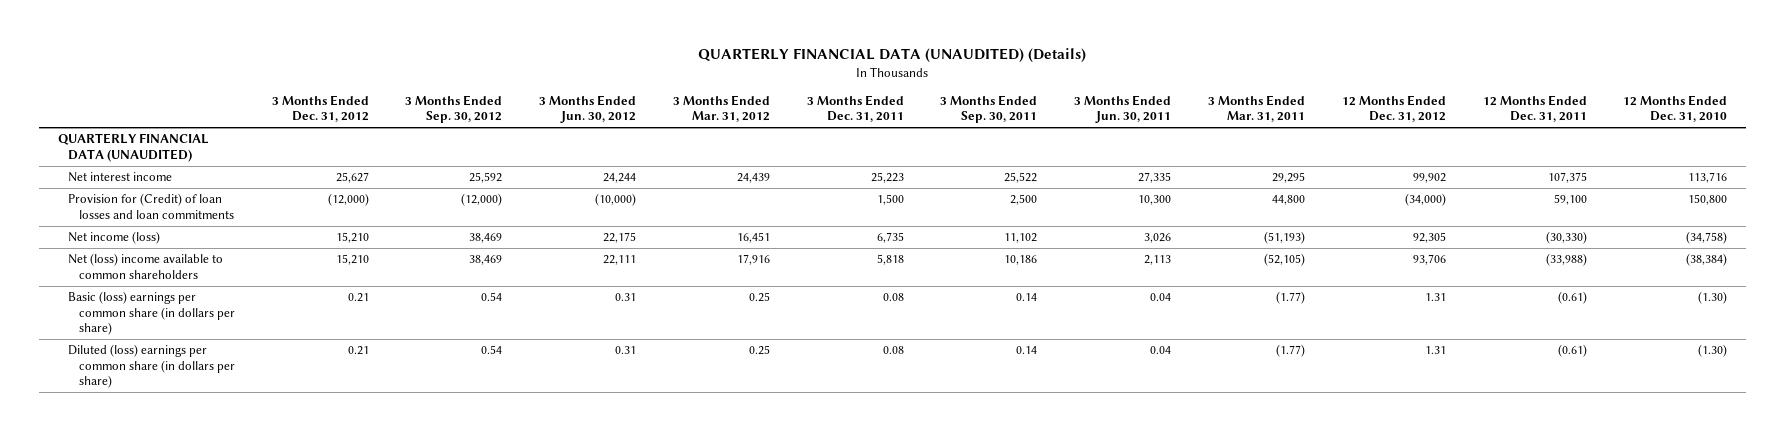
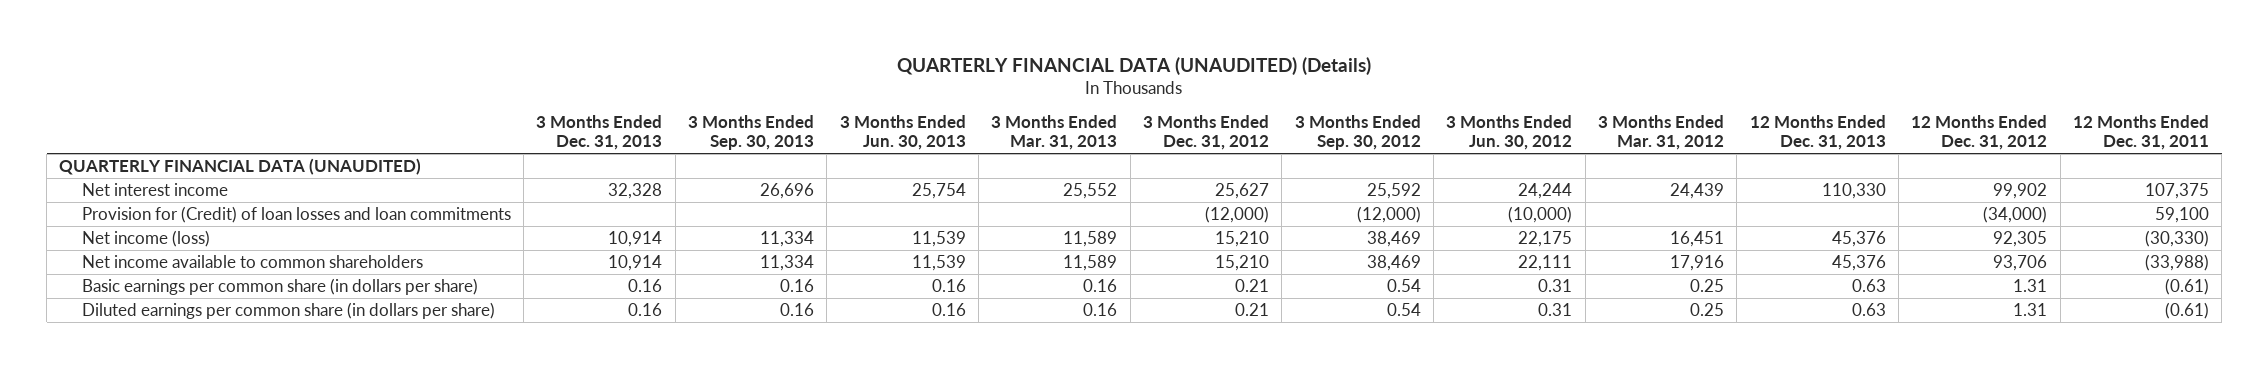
[806,94,904,123] 3 Months Ended Dec. 31, 2011 -> none
[940,94,1038,124] 3 Months Ended Sep. 30, 2011 -> none
[1074,94,1172,124] 3 Months Ended Jun. 30, 2011 -> none
[1208,94,1306,123] 3 Months Ended Mar. 31, 2011 -> none
[1623,94,1728,123] 12 Months Ended Dec. 31, 2010 -> none
none -> [536,115,663,151] 3 Months Ended Dec. 31, 2013
none -> [688,115,815,151] 3 Months Ended Sep. 30, 2013
none -> [839,115,966,151] 3 Months Ended Jun. 30, 2013
none -> [991,115,1118,151] 3 Months Ended Mar. 31, 2013
none -> [1749,115,1886,151] 12 Months Ended Dec. 31, 2013
[68,253,224,279] Net (loss) income available to common shareholders -> [81,254,423,268] Net income available to common shareholders
[68,291,235,336] Basic (loss) earnings per common share (in dollars per share) -> [81,277,478,295] Basic earnings per common share (in dollars per share)
[68,344,235,389] Diluted (loss) earnings per common share (in dollars per share) -> [81,301,495,319] Diluted earnings per common share (in dollars per share)

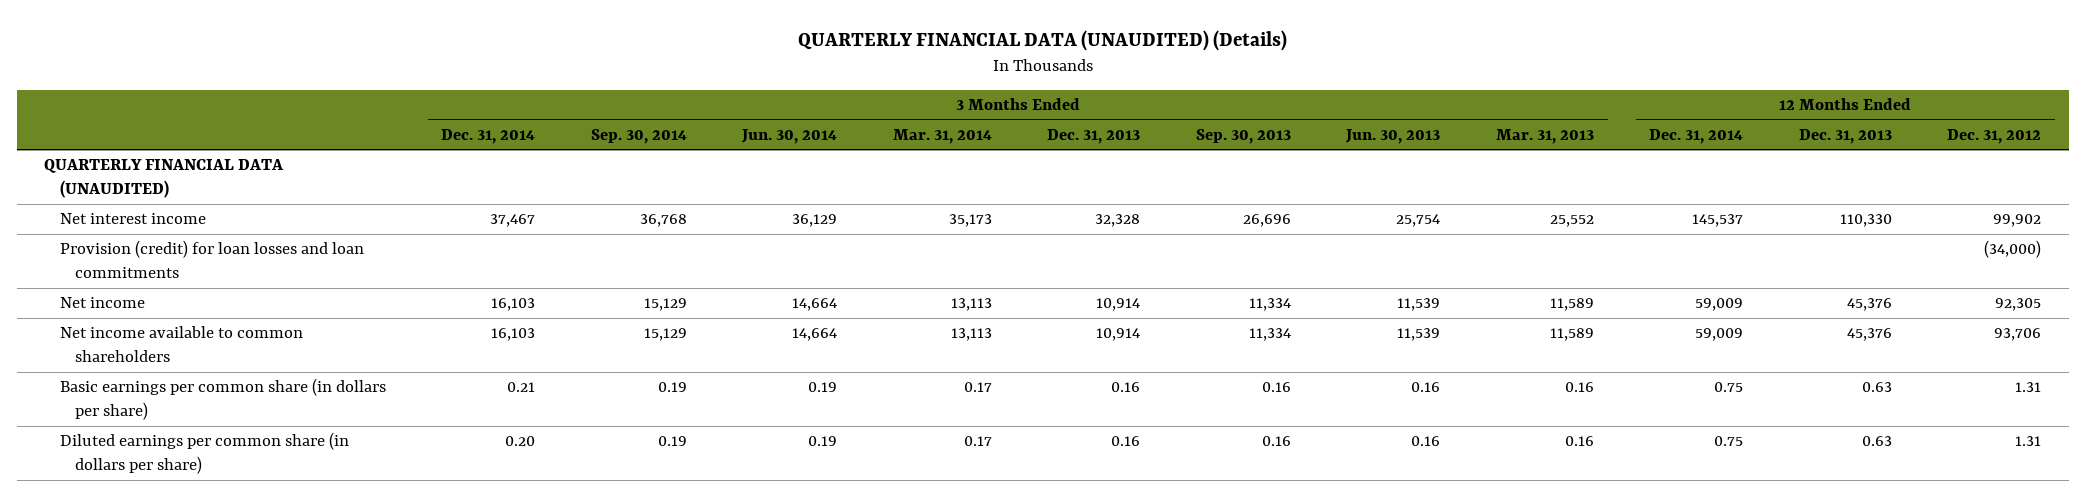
[1142,115,1269,151] 3 Months Ended Dec. 31, 2012 -> none
[1294,115,1421,151] 3 Months Ended Sep. 30, 2012 -> none
[1446,115,1573,151] 3 Months Ended Jun. 30, 2012 -> none
[1597,115,1724,151] 3 Months Ended Mar. 31, 2012 -> none
[2072,115,2209,151] 12 Months Ended Dec. 31, 2011 -> none
none -> [441,128,536,144] Dec. 31, 2014
none -> [590,128,687,144] Sep. 30, 2014
none -> [741,128,838,144] Jun. 30, 2014
none -> [892,128,992,144] Mar. 31, 2014
none -> [1649,128,1744,144] Dec. 31, 2014
[81,205,511,223] Provision for (Credit) of loan losses and loan commitments -> [59,240,364,279] Provision (credit) for loan losses and loan commitments
[81,229,210,247] Net income (loss) -> [59,297,145,309] Net income

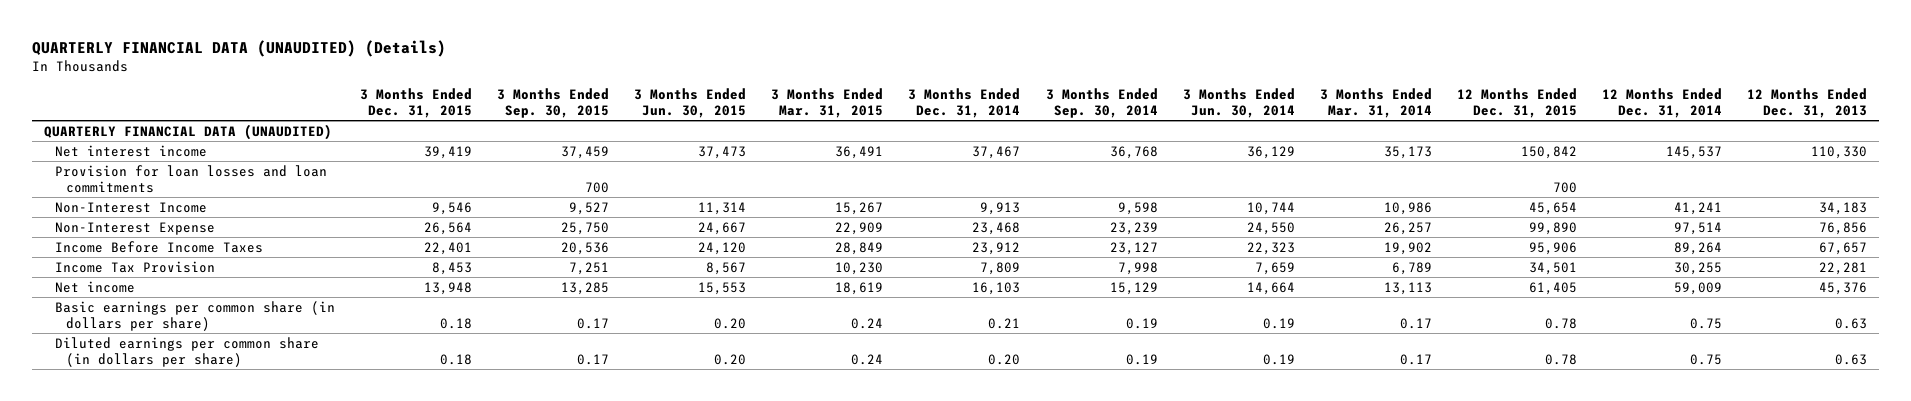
[1047,128,1141,144] Dec. 31, 2013 -> none
[1195,128,1291,144] Sep. 30, 2013 -> none
[1345,128,1441,144] Jun. 30, 2013 -> none
[1495,128,1594,144] Mar. 31, 2013 -> none
[1947,128,2042,144] Dec. 31, 2012 -> none
none -> [360,87,473,118] 3 Months Ended Dec. 31, 2015
none -> [497,87,610,118] 3 Months Ended Sep. 30, 2015
none -> [634,87,747,118] 3 Months Ended Jun. 30, 2015
none -> [771,87,884,118] 3 Months Ended Mar. 31, 2015
none -> [1456,87,1577,118] 12 Months Ended Dec. 31, 2015
[59,240,364,279] Provision (credit) for loan losses and loan commitments -> [55,164,328,193] Provision for loan losses and loan commitments
none -> [55,201,208,213] Non-Interest Income
none -> [55,221,216,235] Non-Interest Expense
none -> [55,240,264,253] Income Before Income Taxes
none -> [55,260,216,273] Income Tax Provision
[59,326,303,363] Net income available to common shareholders -> none

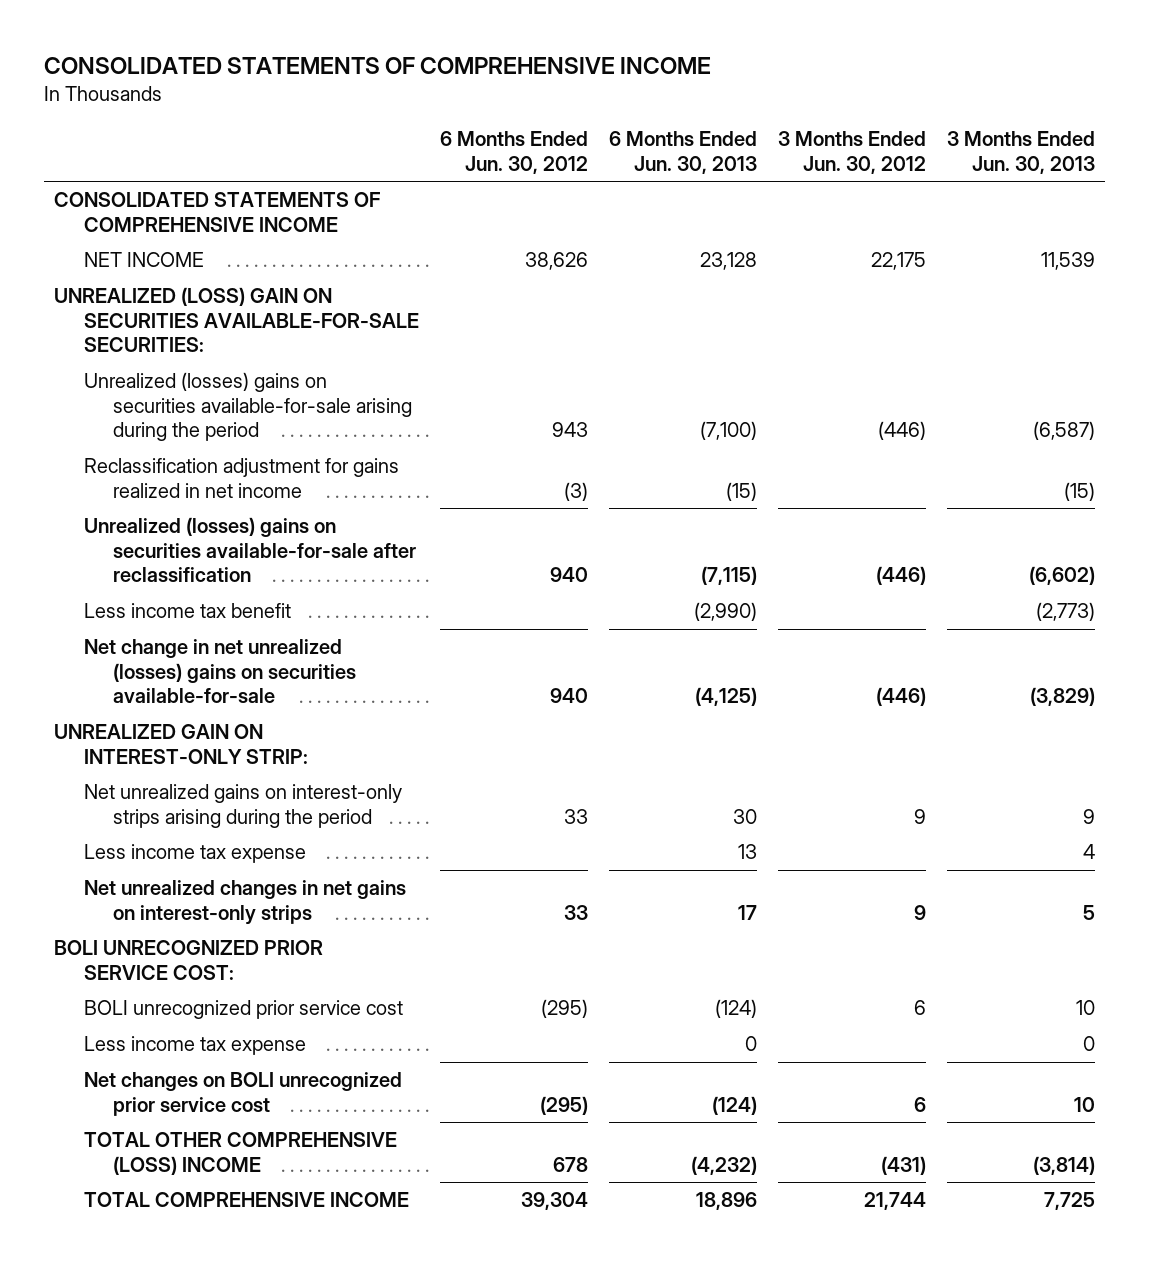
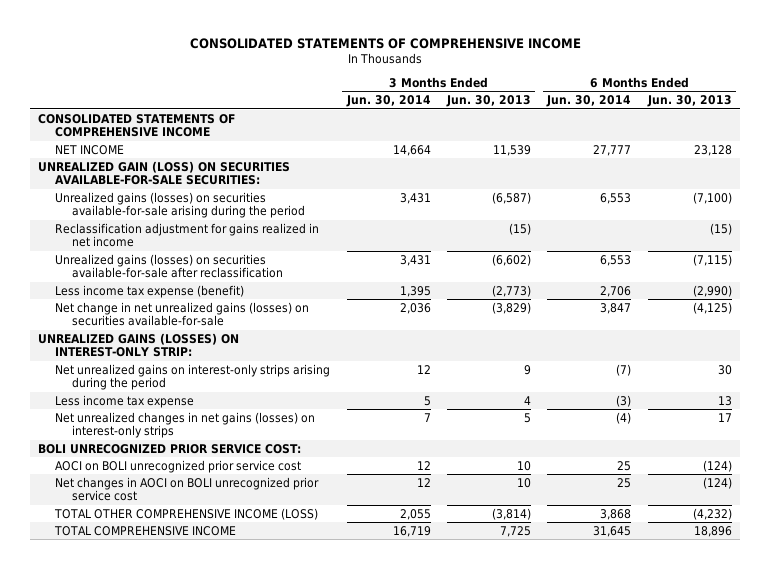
[439,131,588,174] 6 Months Ended Jun. 30, 2012 -> none
[777,131,926,174] 3 Months Ended Jun. 30, 2012 -> none
none -> [345,95,431,108] Jun. 30, 2014
none -> [546,95,632,108] Jun. 30, 2014
[54,287,419,353] UNREALIZED (LOSS) GAIN ON SECURITIES AVAILABLE-FOR-SALE SECURITIES: -> [37,160,290,186] UNREALIZED GAIN (LOSS) ON SECURITIES AVAILABLE-FOR-SALE SECURITIES:
[83,372,412,442] Unrealized (losses) gains on securities available-for-sale arising during the period -> [55,191,306,219] Unrealized gains (losses) on securities available-for-sale arising during the period
[83,517,416,583] Unrealized (losses) gains on securities available-for-sale after reclassification -> [55,253,284,279] Unrealized gains (losses) on securities available-for-sale after reclassification
[83,603,291,619] Less income tax benefit -> [55,284,245,298] Less income tax expense (benefit)
[83,639,356,704] Net change in net unrealized (losses) gains on securities available-for-sale -> [55,301,310,327] Net change in net unrealized gains (losses) on securities available-for-sale
[54,724,308,764] UNREALIZED GAIN ON INTEREST-ONLY STRIP: -> [37,332,239,358] UNREALIZED GAINS (LOSSES) ON INTEREST-ONLY STRIP:
[83,880,406,925] Net unrealized changes in net gains on interest-only strips -> [55,411,316,439] Net unrealized changes in net gains (losses) on interest-only strips
[83,1036,306,1056] Less income tax expense -> none
[83,1000,403,1020] BOLI unrecognized prior service cost -> [55,459,302,473] AOCI on BOLI unrecognized prior service cost
[83,1072,402,1116] Net changes on BOLI unrecognized prior service cost -> [55,476,320,502] Net changes in AOCI on BOLI unrecognized prior service cost
[83,1132,397,1175] TOTAL OTHER COMPREHENSIVE (LOSS) INCOME -> [54,507,319,520] TOTAL OTHER COMPREHENSIVE INCOME (LOSS)

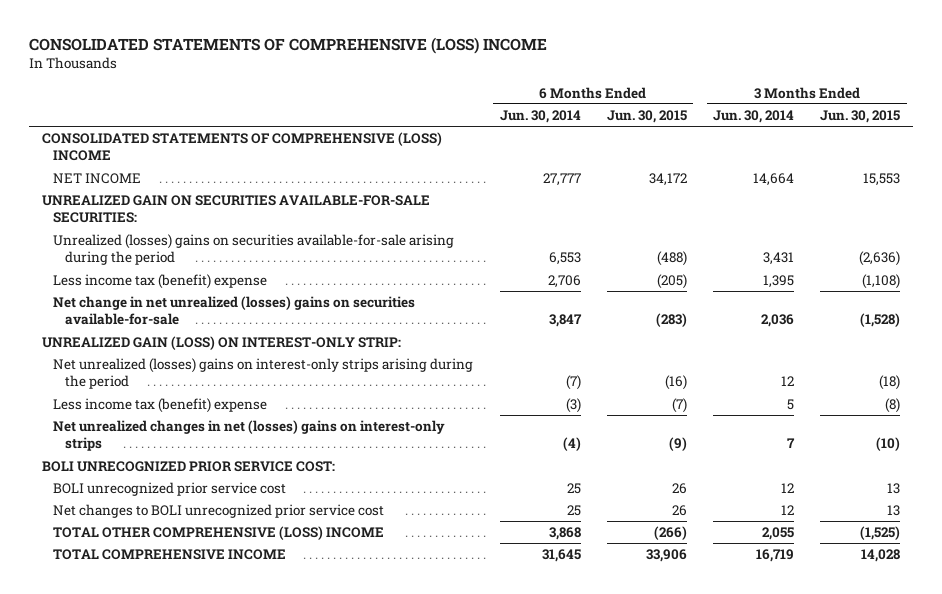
[189,37,581,49] CONSOLIDATED STATEMENTS OF COMPREHENSIVE INCOME -> [28,36,547,54] CONSOLIDATED STATEMENTS OF COMPREHENSIVE (LOSS) INCOME
[445,95,531,108] Jun. 30, 2013 -> none
[646,95,732,108] Jun. 30, 2013 -> none
none -> [606,110,687,124] Jun. 30, 2015
none -> [820,110,901,124] Jun. 30, 2015
[37,113,235,138] CONSOLIDATED STATEMENTS OF COMPREHENSIVE INCOME -> [41,132,442,162] CONSOLIDATED STATEMENTS OF COMPREHENSIVE (LOSS) INCOME
[55,222,320,248] Reclassification adjustment for gains realized in net income -> none
[55,253,284,279] Unrealized gains (losses) on securities available-for-sale after reclassification -> none
[37,160,290,186] UNREALIZED GAIN (LOSS) ON SECURITIES AVAILABLE-FOR-SALE SECURITIES: -> [41,195,430,224] UNREALIZED GAIN ON SECURITIES AVAILABLE-FOR-SALE SECURITIES:
[55,191,306,219] Unrealized gains (losses) on securities available-for-sale arising during the period -> [53,234,455,266] Unrealized (losses) gains on securities available-for-sale arising during the period
[55,284,245,298] Less income tax expense (benefit) -> [53,274,268,290] Less income tax (benefit) expense
[55,301,310,327] Net change in net unrealized gains (losses) on securities available-for-sale -> [53,296,416,326] Net change in net unrealized (losses) gains on securities available-for-sale
[37,332,239,358] UNREALIZED GAINS (LOSSES) ON INTEREST-ONLY STRIP: -> [41,336,401,351] UNREALIZED GAIN (LOSS) ON INTEREST-ONLY STRIP:
[55,363,331,391] Net unrealized gains on interest-only strips arising during the period -> [53,358,474,390] Net unrealized (losses) gains on interest-only strips arising during the period
[55,394,195,408] Less income tax expense -> [53,398,268,414] Less income tax (benefit) expense
[55,411,316,439] Net unrealized changes in net gains (losses) on interest-only strips -> [53,420,446,452] Net unrealized changes in net (losses) gains on interest-only strips
[55,459,302,473] AOCI on BOLI unrecognized prior service cost -> [53,482,287,497] BOLI unrecognized prior service cost
[55,476,320,502] Net changes in AOCI on BOLI unrecognized prior service cost -> [53,504,385,519] Net changes to BOLI unrecognized prior service cost
[54,507,319,520] TOTAL OTHER COMPREHENSIVE INCOME (LOSS) -> [53,526,385,541] TOTAL OTHER COMPREHENSIVE (LOSS) INCOME

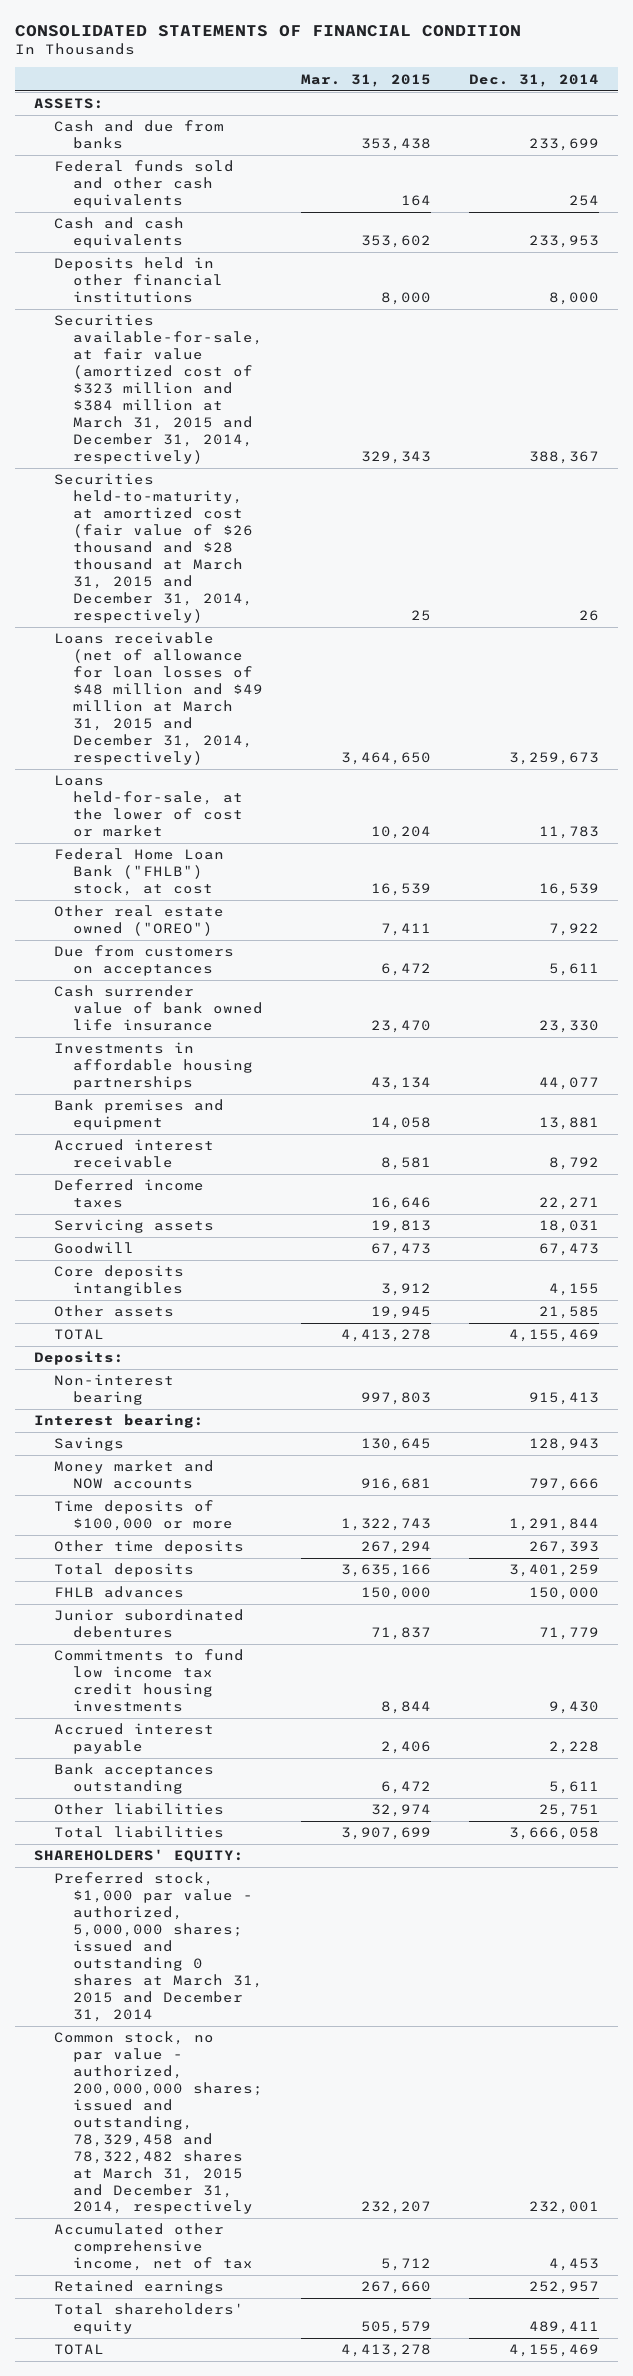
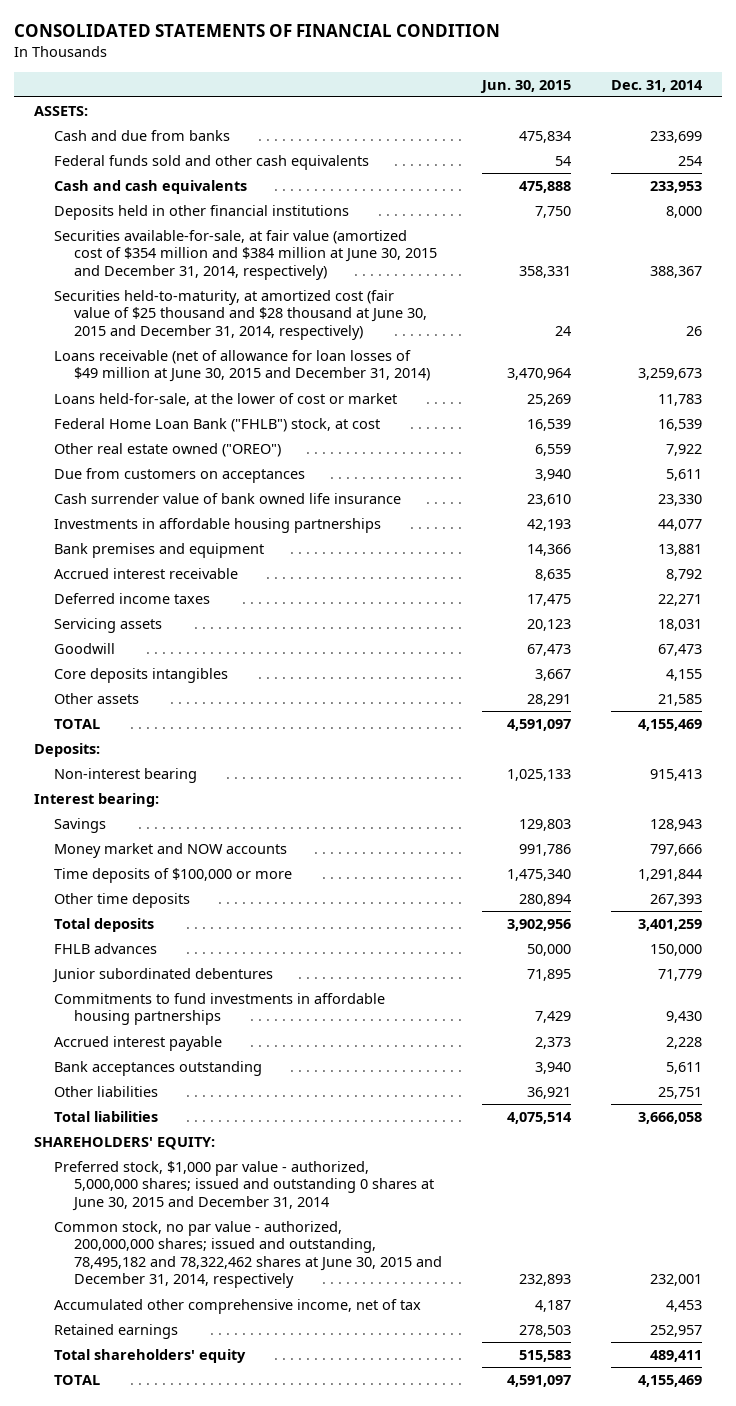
[300,73,431,87] Mar. 31, 2015 -> none
none -> [479,79,571,93] Jun. 30, 2015
[53,314,263,464] Securities available-for-sale, at fair value (amortized cost of $323 million and $384 million at March 31, 2015 and December 31, 2014, respectively) -> [53,229,437,280] Securities available-for-sale, at fair value (amortized cost of $354 million and $384 million at June 30, 2015 and December 31, 2014, respectively)
[53,473,253,623] Securities held-to-maturity, at amortized cost (fair value of $26 thousand and $28 thousand at March 31, 2015 and December 31, 2014, respectively) -> [53,289,427,340] Securities held-to-maturity, at amortized cost (fair value of $25 thousand and $28 thousand at June 30, 2015 and December 31, 2014, respectively)
[53,632,263,765] Loans receivable (net of allowance for loan losses of $48 million and $49 million at March 31, 2015 and December 31, 2014, respectively) -> [53,349,430,383] Loans receivable (net of allowance for loan losses of $49 million at June 30, 2015 and December 31, 2014)
[53,1649,244,1713] Commitments to fund low income tax credit housing investments -> [53,992,385,1026] Commitments to fund investments in affordable housing partnerships
[53,1872,263,2022] Preferred stock, $1,000 par value - authorized, 5,000,000 shares; issued and outstanding 0 shares at March 31, 2015 and December 31, 2014 -> [53,1160,434,1211] Preferred stock, $1,000 par value - authorized, 5,000,000 shares; issued and outstanding 0 shares at June 30, 2015 and December 31, 2014
[53,2031,263,2215] Common stock, no par value - authorized, 200,000,000 shares; issued and outstanding, 78,329,458 and 78,322,482 shares at March 31, 2015 and December 31, 2014, respectively -> [53,1220,442,1289] Common stock, no par value - authorized, 200,000,000 shares; issued and outstanding, 78,495,182 and 78,322,462 shares at June 30, 2015 and December 31, 2014, respectively

